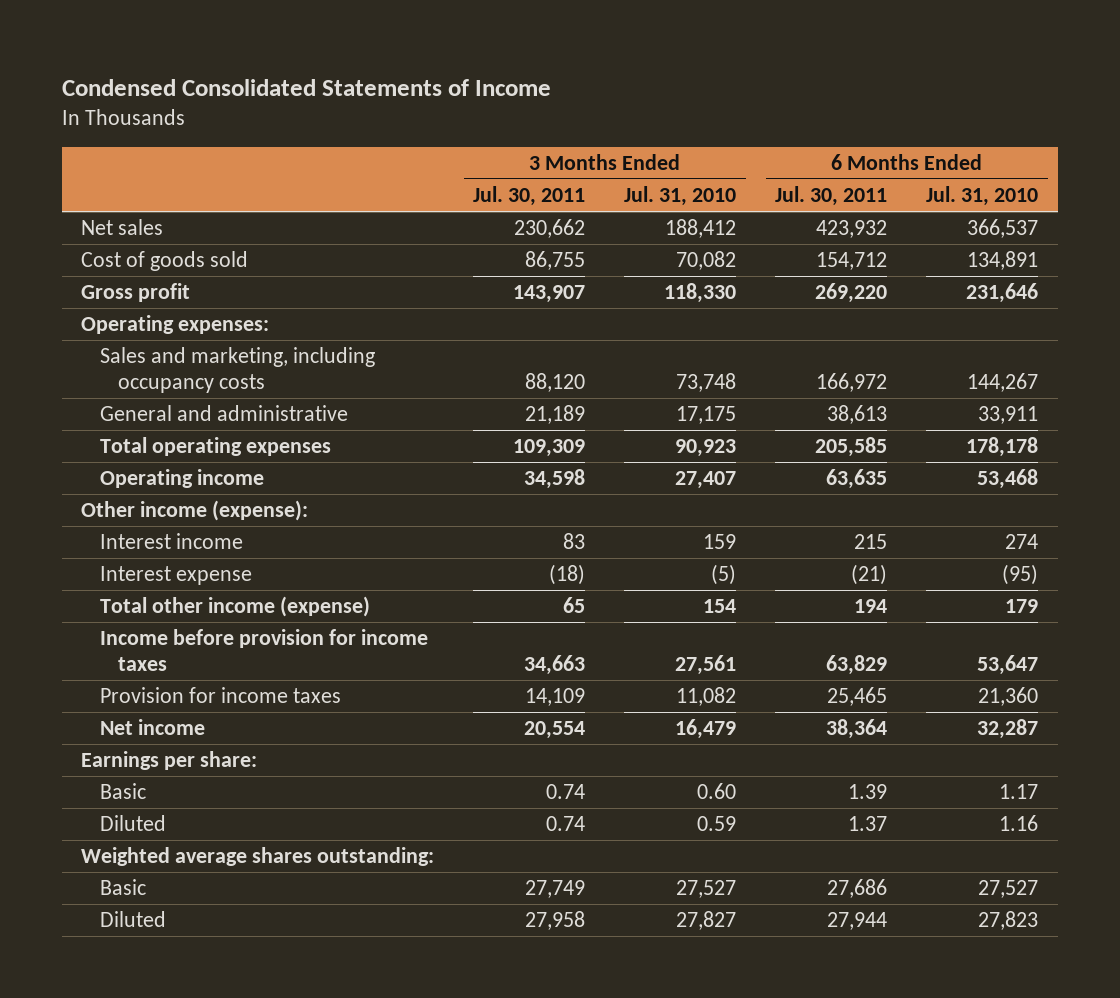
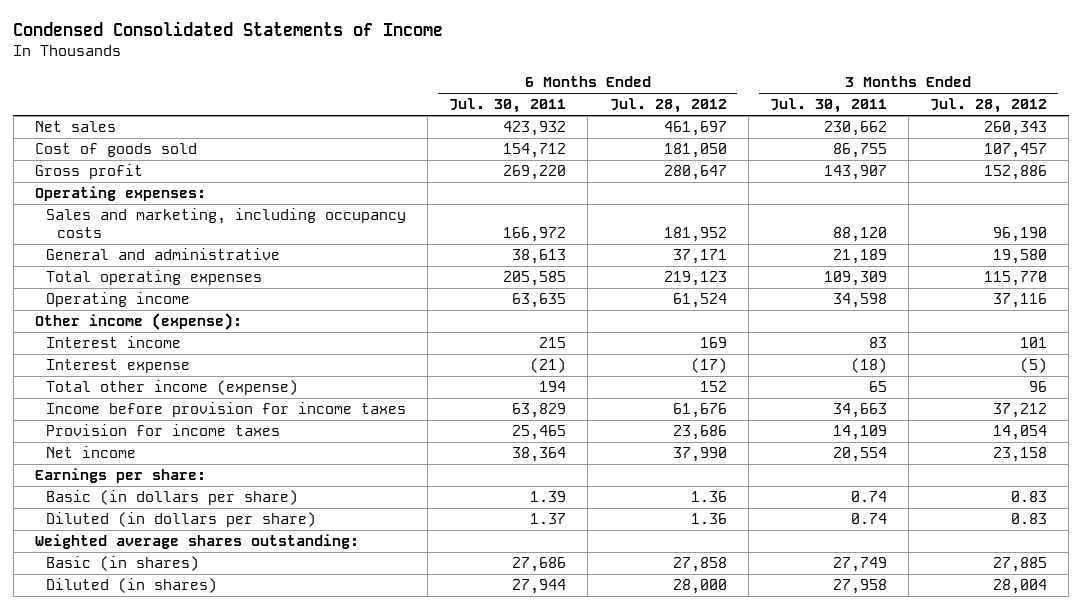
[624,186,737,207] Jul. 31, 2010 -> none
[926,186,1039,207] Jul. 31, 2010 -> none
none -> [609,98,727,114] Jul. 28, 2012
none -> [930,98,1048,114] Jul. 28, 2012
[99,783,146,800] Basic -> [46,490,299,506] Basic (in dollars per share)
[99,815,166,832] Diluted -> [46,512,317,528] Diluted (in dollars per share)
[99,879,146,896] Basic -> [46,556,200,572] Basic (in shares)
[99,911,166,928] Diluted -> [46,578,218,594] Diluted (in shares)

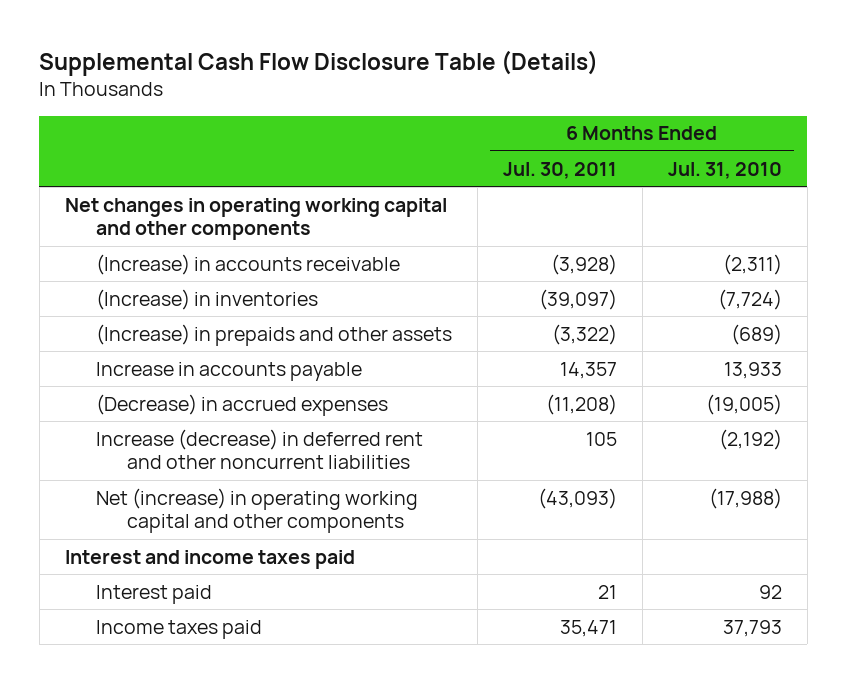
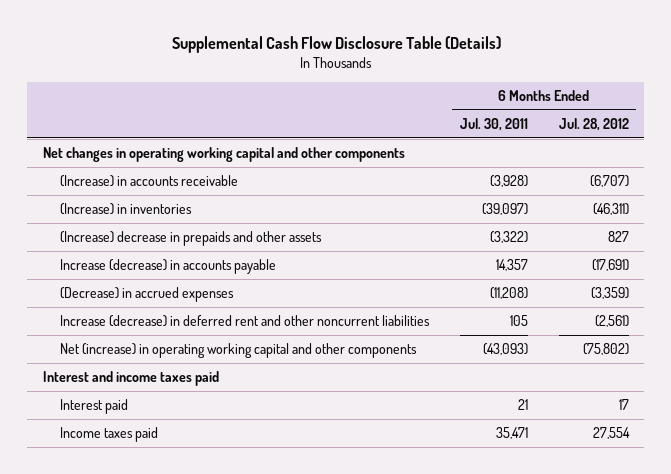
[667,161,782,179] Jul. 31, 2010 -> none
none -> [558,118,629,132] Jul. 28, 2012
[95,323,452,346] (Increase) in prepaids and other assets -> [60,231,323,247] (Increase) decrease in prepaids and other assets
[95,361,362,381] Increase in accounts payable -> [60,259,277,275] Increase (decrease) in accounts payable

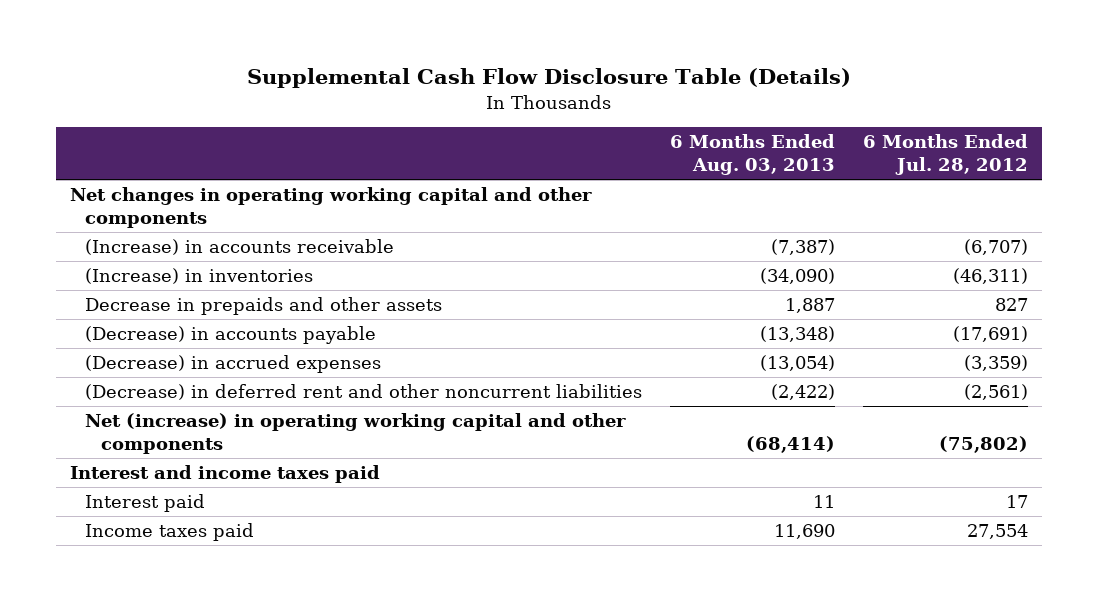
[459,118,528,132] Jul. 30, 2011 -> none
none -> [670,134,836,176] 6 Months Ended Aug. 03, 2013
[60,231,323,247] (Increase) decrease in prepaids and other assets -> [85,297,443,316] Decrease in prepaids and other assets
[60,259,277,275] Increase (decrease) in accounts payable -> [85,326,377,345] (Decrease) in accounts payable
[60,315,431,328] Increase (decrease) in deferred rent and other noncurrent liabilities -> [85,384,643,401] (Decrease) in deferred rent and other noncurrent liabilities

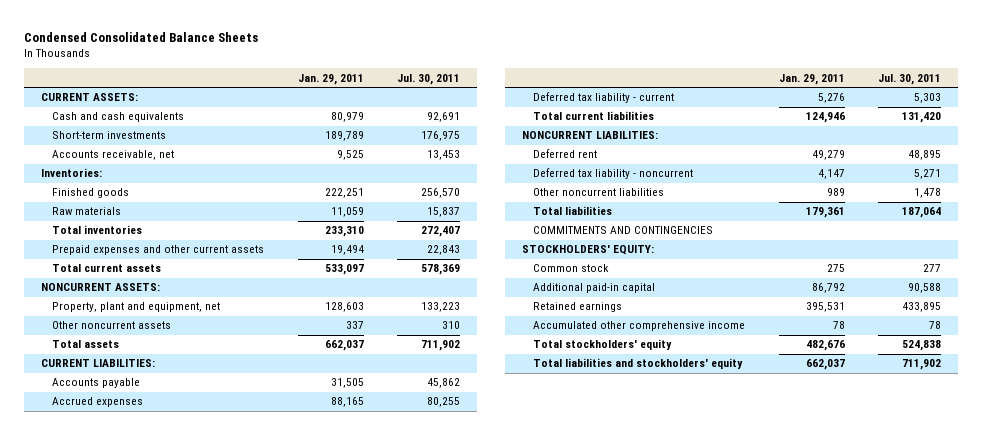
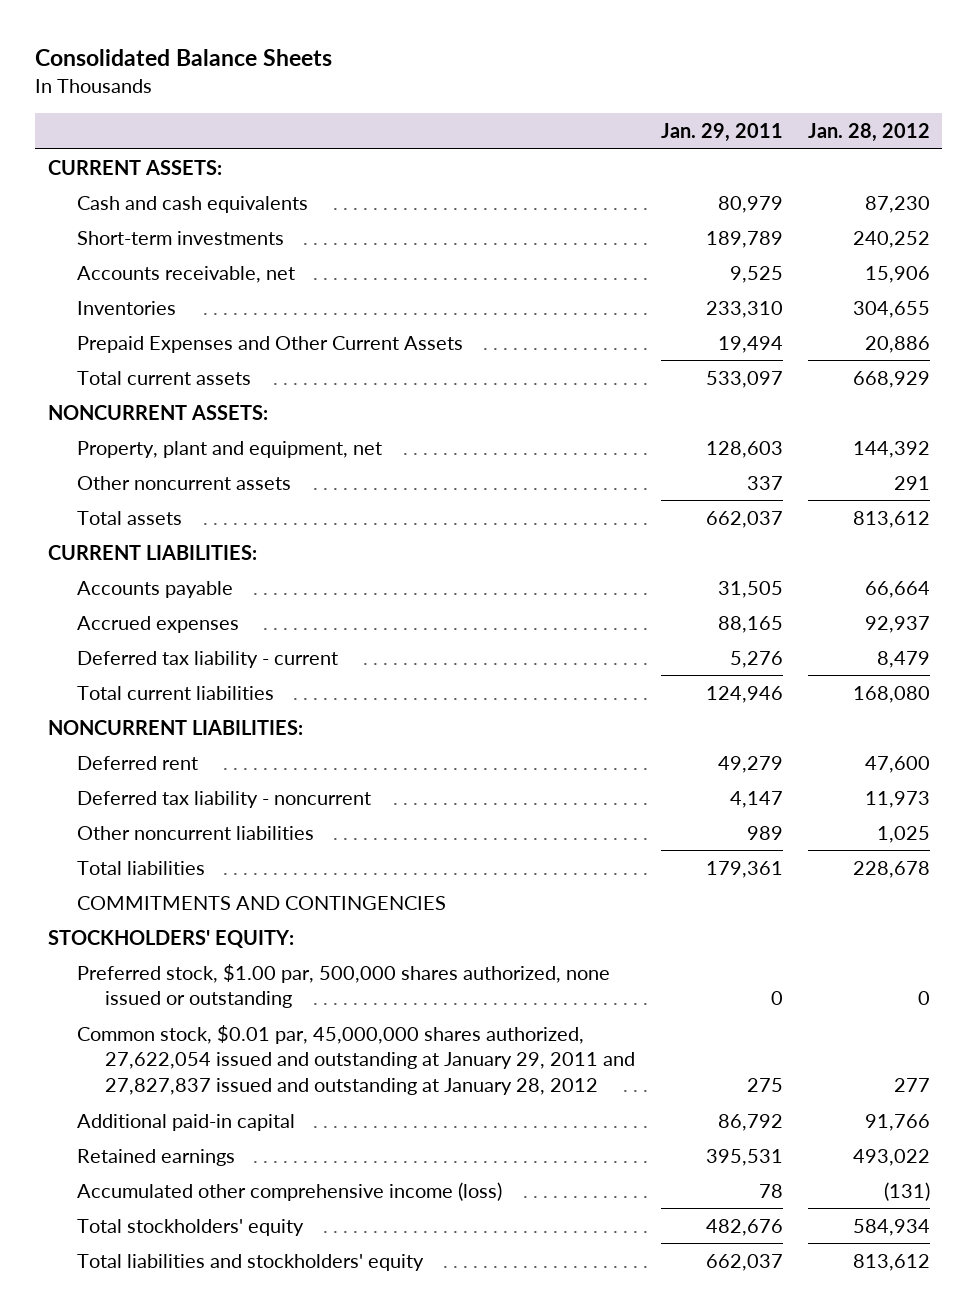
[24,31,259,42] Condensed Consolidated Balance Sheets -> [35,49,333,67] Consolidated Balance Sheets
[397,73,461,85] Jul. 30, 2011 -> none
none -> [807,123,930,143] Jan. 28, 2012
[40,168,102,178] Inventories: -> none
[52,188,130,199] Finished goods -> none
[52,207,122,216] Raw materials -> none
[52,225,143,235] Total inventories -> [76,300,176,315] Inventories
[52,245,265,256] Prepaid expenses and other current assets -> [76,335,463,353] Prepaid Expenses and Other Current Assets
none -> [76,963,610,1009] Preferred stock, $1.00 par, 500,000 shares authorized, none issued or outstanding
[533,264,610,273] Common stock -> [76,1024,636,1095] Common stock, $0.01 par, 45,000,000 shares authorized, 27,622,054 issued and outstanding at January 29, 2011 and 27,827,837 issued and outstanding at January 28, 2012
[533,321,746,332] Accumulated other comprehensive income -> [76,1181,502,1201] Accumulated other comprehensive income (loss)

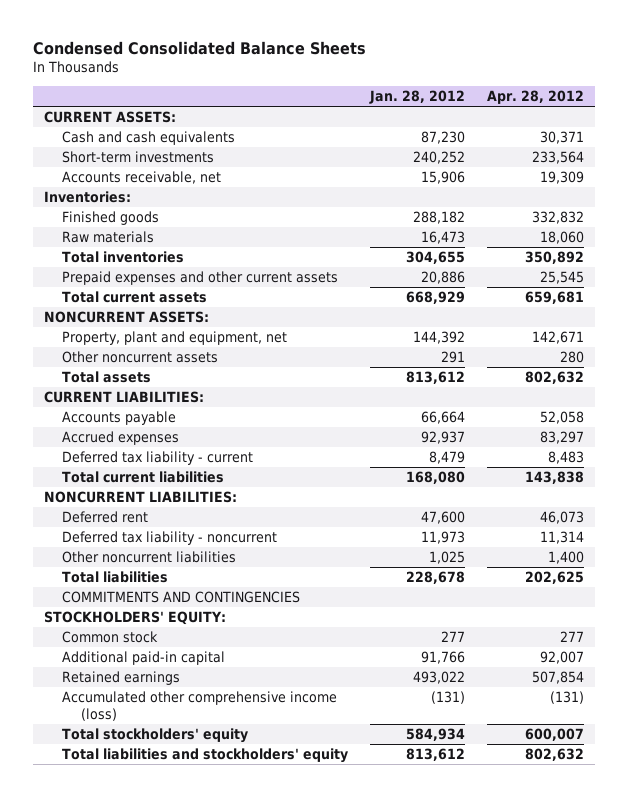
[35,49,333,67] Consolidated Balance Sheets -> [33,41,367,56] Condensed Consolidated Balance Sheets
[660,123,783,143] Jan. 29, 2011 -> none
none -> [487,90,585,105] Apr. 28, 2012
none -> [44,191,132,204] Inventories:
none -> [62,211,160,226] Finished goods
none -> [62,231,155,244] Raw materials
[76,300,176,315] Inventories -> [62,251,185,264] Total inventories
[76,335,463,353] Prepaid Expenses and Other Current Assets -> [62,271,339,286] Prepaid expenses and other current assets
[76,963,610,1009] Preferred stock, $1.00 par, 500,000 shares authorized, none issued or outstanding -> none
[76,1024,636,1095] Common stock, $0.01 par, 45,000,000 shares authorized, 27,622,054 issued and outstanding at January 29, 2011 and 27,827,837 issued and outstanding at January 28, 2012 -> [62,631,159,644] Common stock

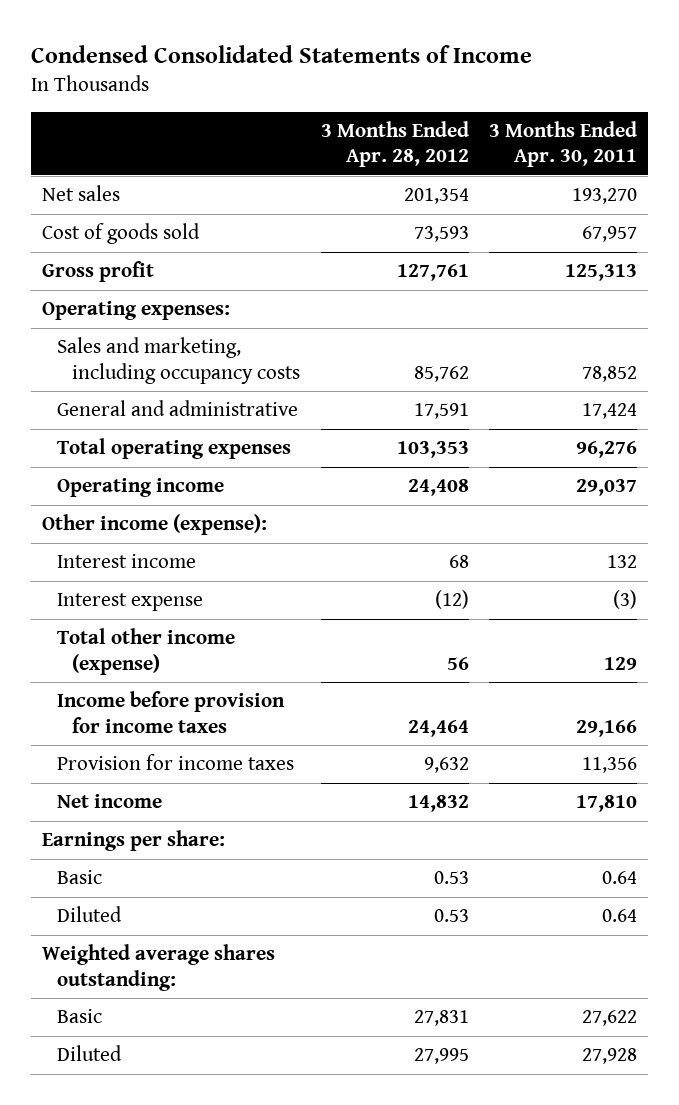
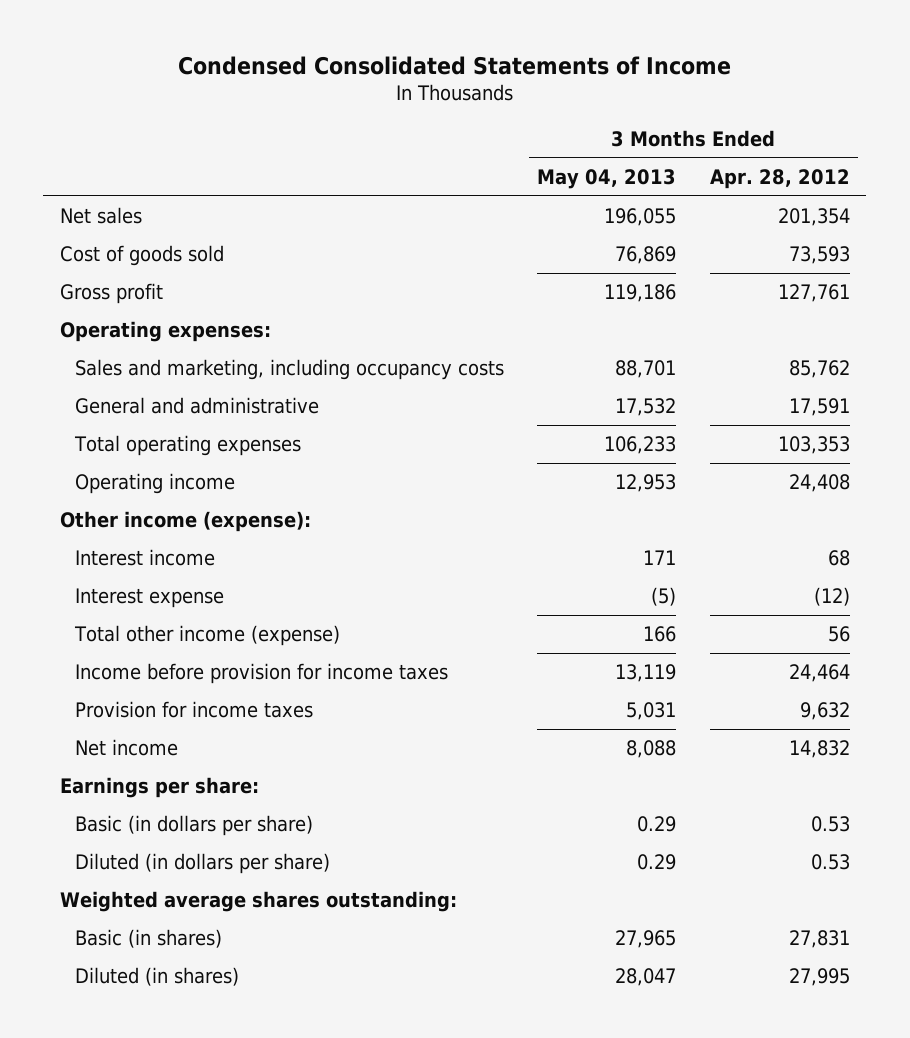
[489,120,638,168] 3 Months Ended Apr. 30, 2011 -> none
none -> [537,168,677,189] May 04, 2013
[56,870,102,885] Basic -> [74,815,313,837] Basic (in dollars per share)
[56,906,122,923] Diluted -> [74,853,330,875] Diluted (in dollars per share)
[56,1009,102,1024] Basic -> [74,929,222,949] Basic (in shares)
[56,1045,122,1062] Diluted -> [74,967,239,987] Diluted (in shares)

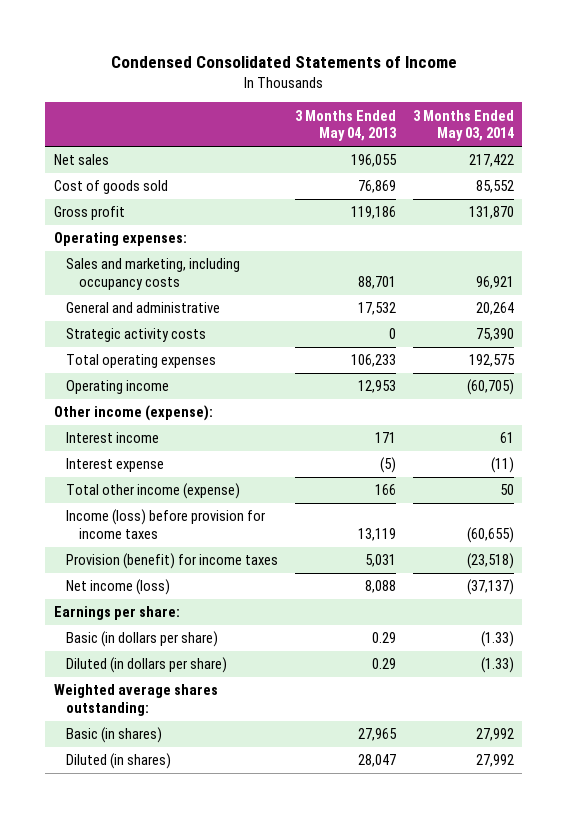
[709,168,850,189] Apr. 28, 2012 -> none
none -> [412,109,514,142] 3 Months Ended May 03, 2014
none -> [66,328,207,343] Strategic activity costs
[74,663,448,685] Income before provision for income taxes -> [66,509,266,540] Income (loss) before provision for income taxes
[74,701,313,719] Provision for income taxes -> [66,553,279,570] Provision (benefit) for income taxes
[74,739,178,757] Net income -> [66,579,171,596] Net income (loss)

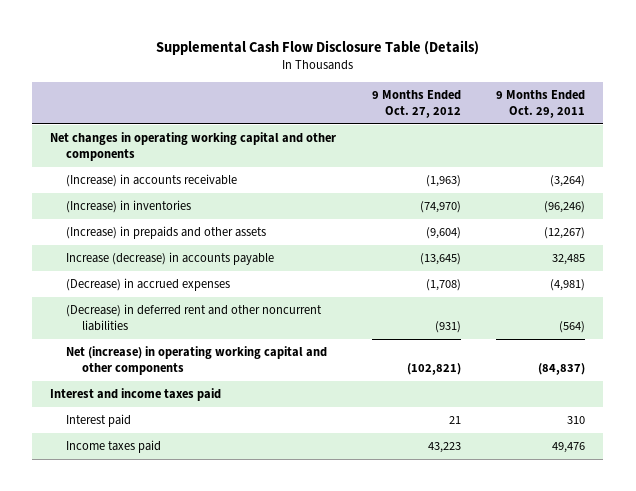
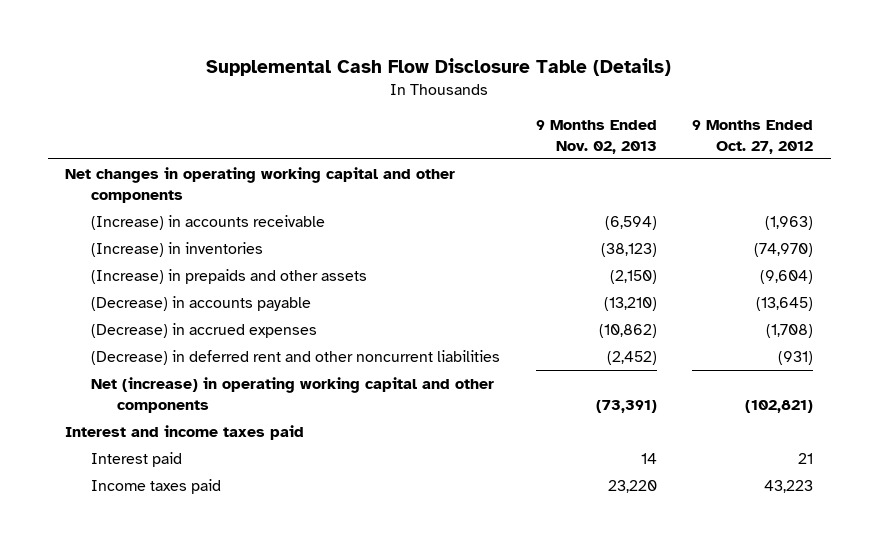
[496,89,586,118] 9 Months Ended Oct. 29, 2011 -> none
none -> [535,120,657,154] 9 Months Ended Nov. 02, 2013
[66,252,275,266] Increase (decrease) in accounts payable -> [91,296,312,312] (Decrease) in accounts payable

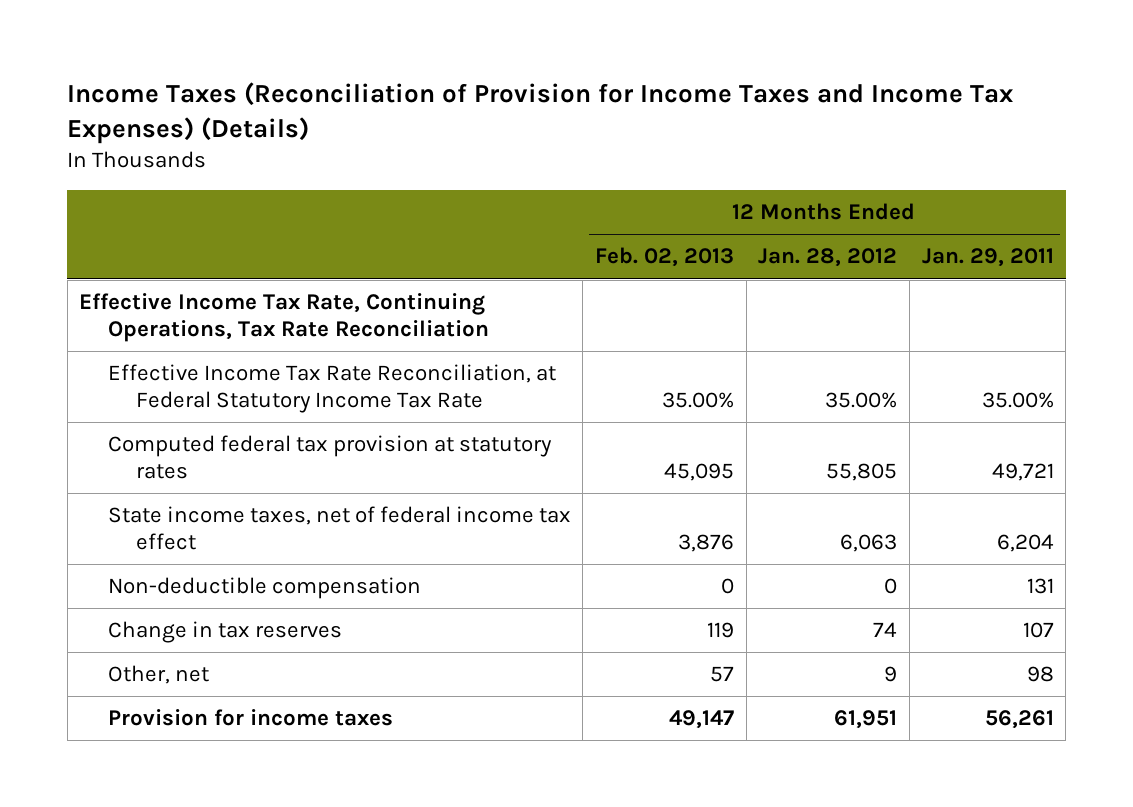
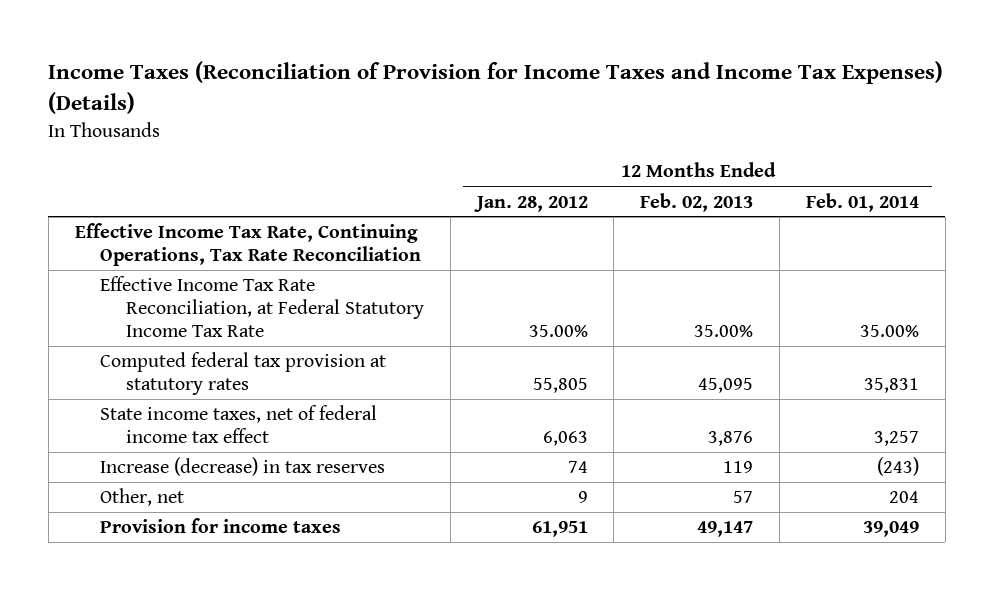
[921,248,1054,268] Jan. 29, 2011 -> none
none -> [805,192,919,212] Feb. 01, 2014
[107,577,421,600] Non-deductible compensation -> none
[107,621,342,644] Change in tax reserves -> [100,457,386,477] Increase (decrease) in tax reserves

